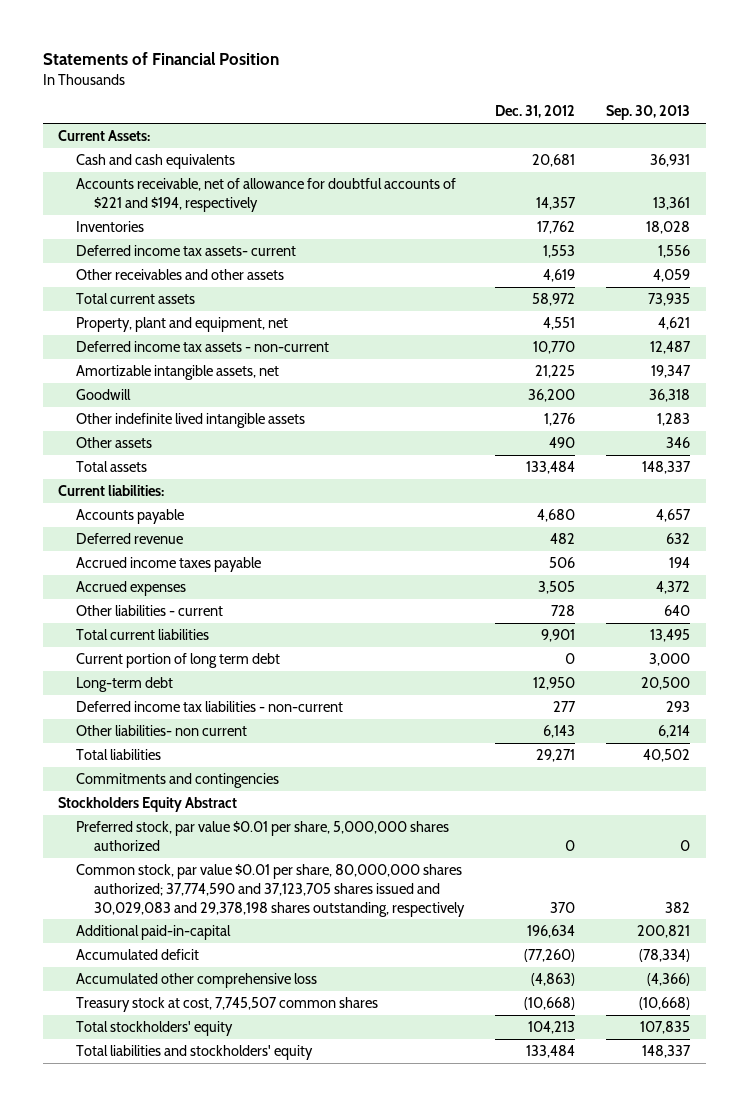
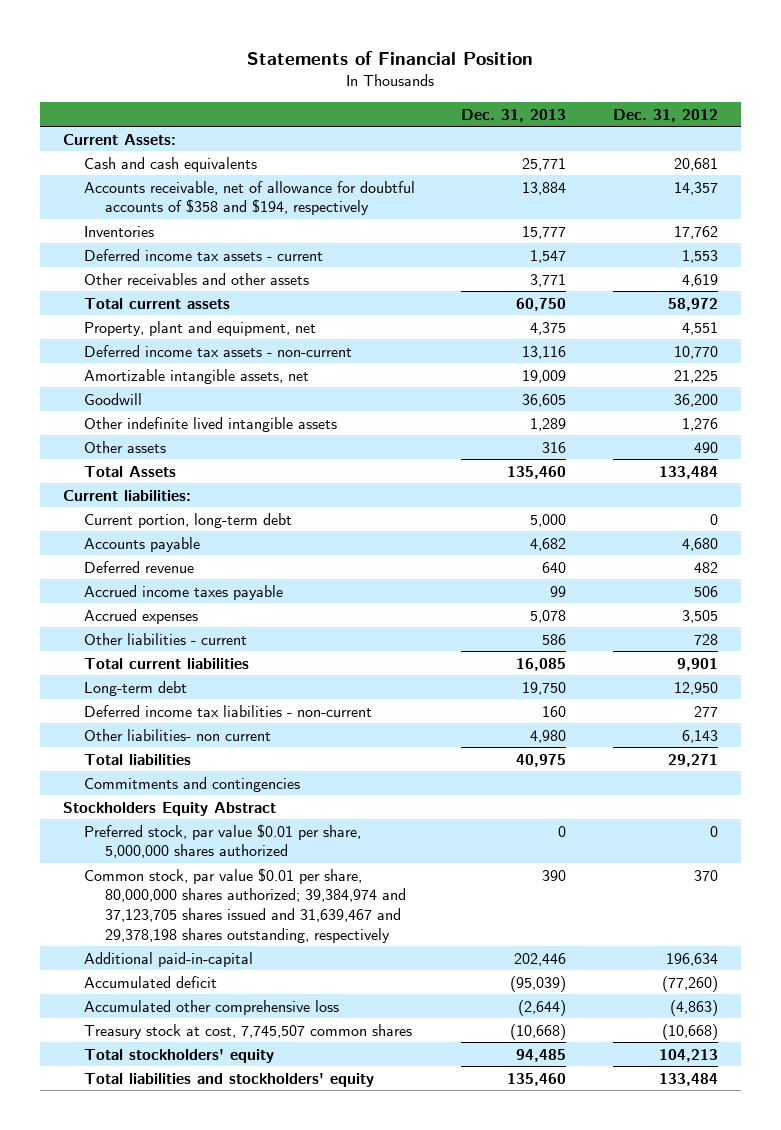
[606,105,691,121] Sep. 30, 2013 -> none
none -> [461,108,567,122] Dec. 31, 2013
[76,177,457,212] Accounts receivable, net of allowance for doubtful accounts of $221 and $194, respectively -> [84,180,416,216] Accounts receivable, net of allowance for doubtful accounts of $358 and $194, respectively
[76,244,297,256] Deferred income tax assets- current -> [84,248,324,261] Deferred income tax assets - current
[76,460,148,472] Total assets -> [84,465,177,477] Total Assets
none -> [84,512,293,528] Current portion, long-term debt
[76,652,281,668] Current portion of long term debt -> none
[76,863,465,917] Common stock, par value $0.01 per share, 80,000,000 shares authorized; 37,774,590 and 37,123,705 shares issued and 30,029,083 and 29,378,198 shares outstanding, respectively -> [84,867,407,943] Common stock, par value $0.01 per share, 80,000,000 shares authorized; 39,384,974 and 37,123,705 shares issued and 31,639,467 and 29,378,198 shares outstanding, respectively

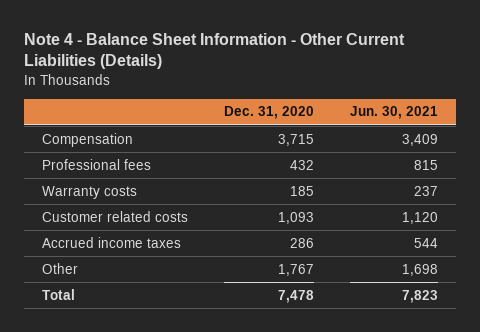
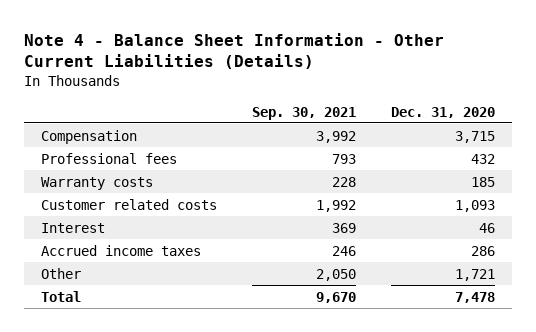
[349,106,438,120] Jun. 30, 2021 -> none
none -> [251,106,356,120] Sep. 30, 2021
none -> [41,222,106,233] Interest
[277,263,314,276] 1,767 -> [454,268,495,281] 1,721

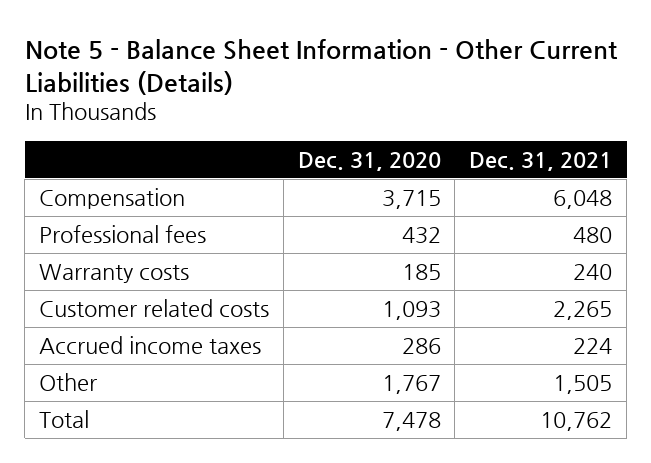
[23,32,444,70] Note 4 - Balance Sheet Information - Other Current Liabilities (Details) -> [24,38,618,95] Note 5 - Balance Sheet Information - Other Current Liabilities (Details)
[251,106,356,120] Sep. 30, 2021 -> none
none -> [469,151,613,171] Dec. 31, 2021
[41,222,106,233] Interest -> none
[454,268,495,281] 1,721 -> [381,374,441,394] 1,767

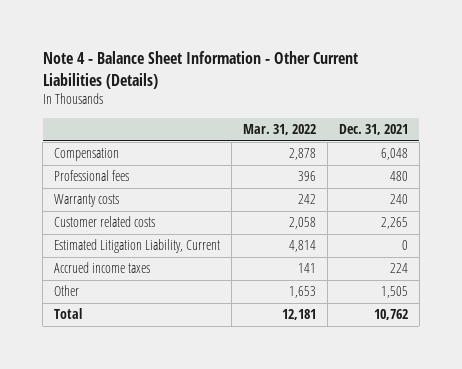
[24,38,618,95] Note 5 - Balance Sheet Information - Other Current Liabilities (Details) -> [42,51,358,89] Note 4 - Balance Sheet Information - Other Current Liabilities (Details)
[297,151,441,171] Dec. 31, 2020 -> none
none -> [242,124,316,136] Mar. 31, 2022
none -> [54,239,221,254] Estimated Litigation Liability, Current

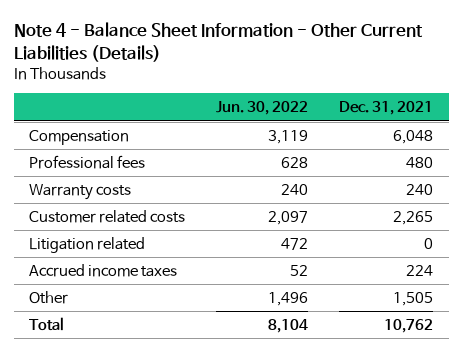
[242,124,316,136] Mar. 31, 2022 -> none
none -> [216,101,309,116] Jun. 30, 2022
[54,239,221,254] Estimated Litigation Liability, Current -> [29,236,146,253] Litigation related

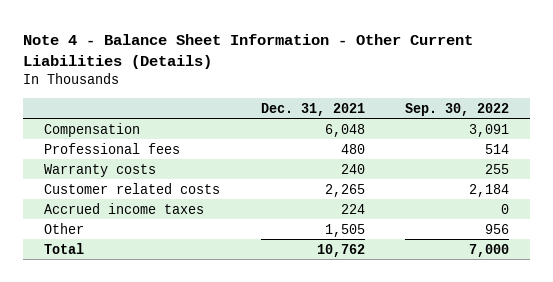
[216,101,309,116] Jun. 30, 2022 -> none
none -> [405,102,510,116] Sep. 30, 2022
[29,236,146,253] Litigation related -> none

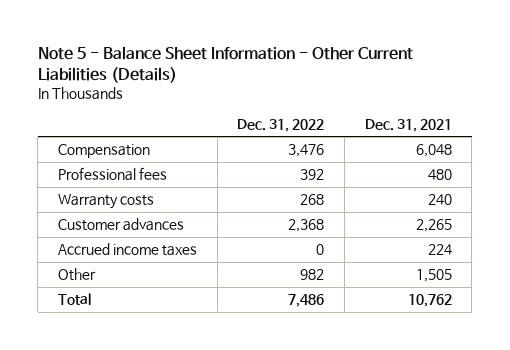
[23,33,474,69] Note 4 - Balance Sheet Information - Other Current Liabilities (Details) -> [37,45,413,83] Note 5 - Balance Sheet Information - Other Current Liabilities (Details)
[405,102,510,116] Sep. 30, 2022 -> none
none -> [237,118,325,132] Dec. 31, 2022
[43,182,220,194] Customer related costs -> [58,218,185,232] Customer advances

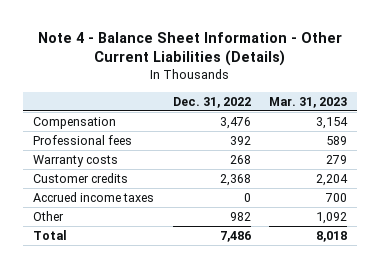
[37,45,413,83] Note 5 - Balance Sheet Information - Other Current Liabilities (Details) -> [38,31,343,67] Note 4 - Balance Sheet Information - Other Current Liabilities (Details)
[364,118,452,132] Dec. 31, 2021 -> none
none -> [269,96,348,108] Mar. 31, 2023
[58,218,185,232] Customer advances -> [32,173,128,184] Customer credits

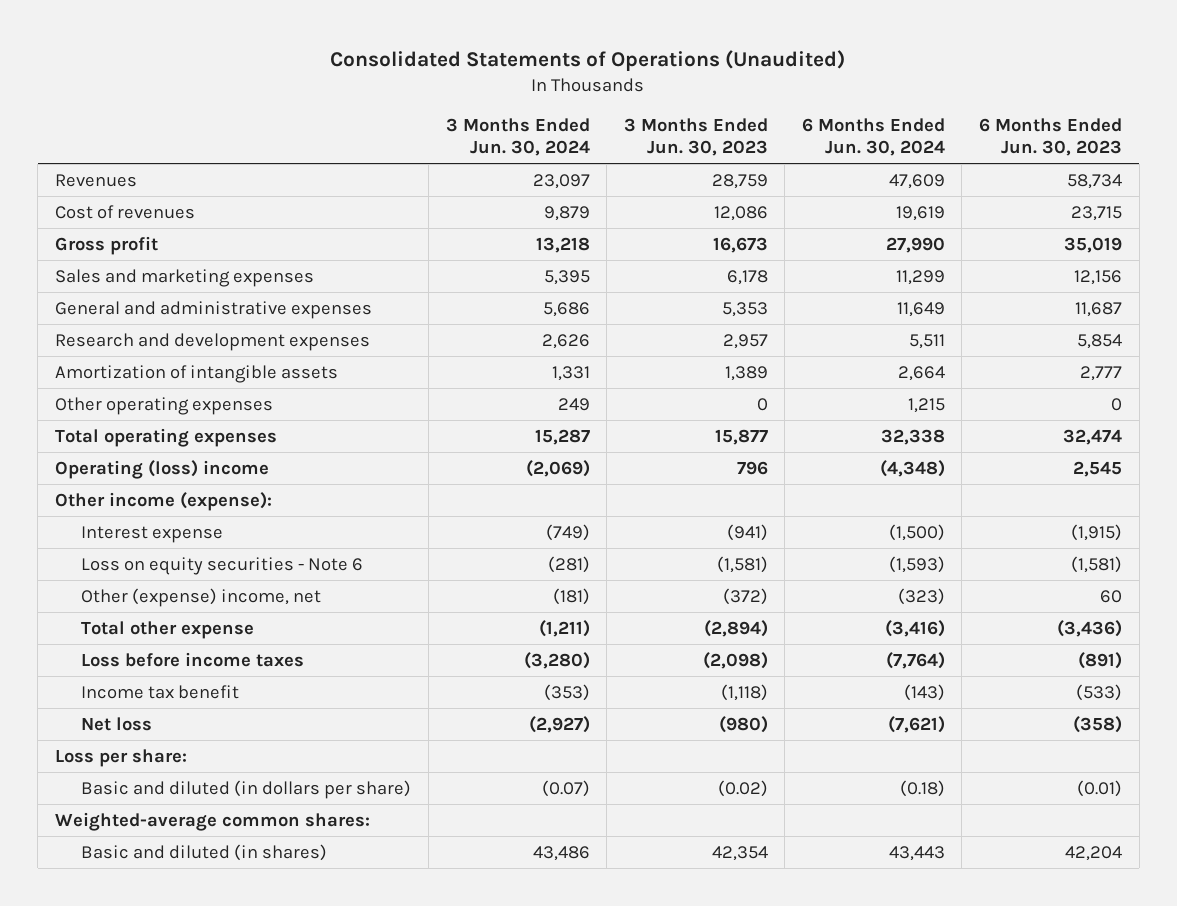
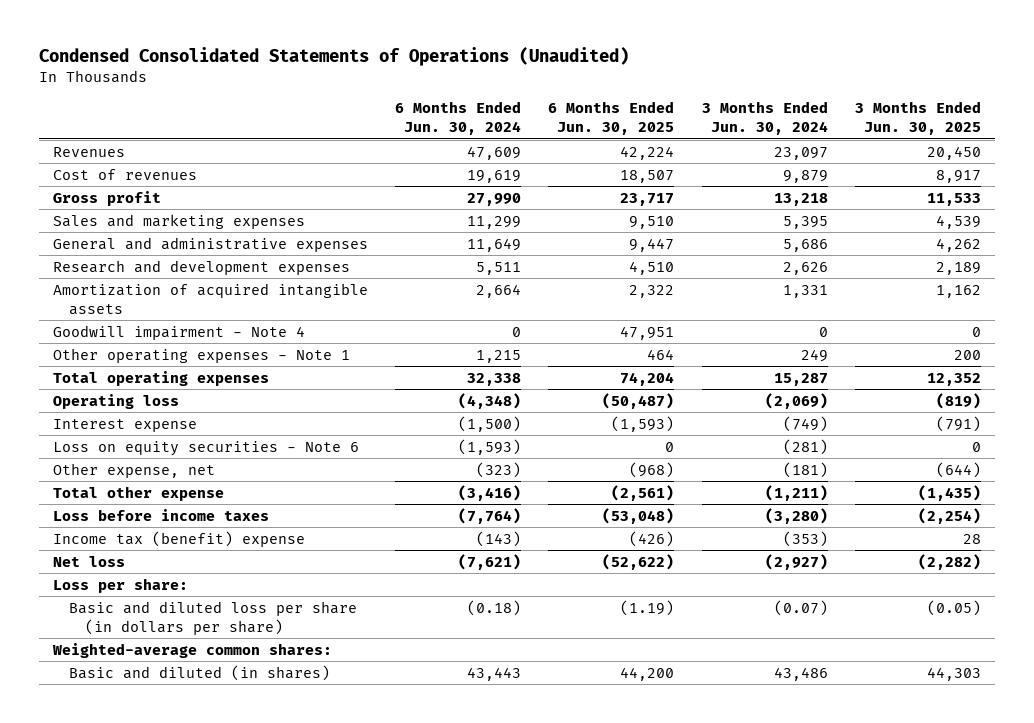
[330,49,846,71] Consolidated Statements of Operations (Unaudited) -> [39,46,630,66] Condensed Consolidated Statements of Operations (Unaudited)
[623,117,768,156] 3 Months Ended Jun. 30, 2023 -> none
[979,117,1123,156] 6 Months Ended Jun. 30, 2023 -> none
none -> [548,101,675,136] 6 Months Ended Jun. 30, 2025
none -> [855,101,982,136] 3 Months Ended Jun. 30, 2025
[54,364,338,383] Amortization of intangible assets -> [52,282,368,315] Amortization of acquired intangible assets
none -> [52,324,305,340] Goodwill impairment - Note 4
[54,396,273,415] Other operating expenses -> [52,347,350,363] Other operating expenses - Note 1
[54,491,272,511] Other income (expense): -> none
[54,459,269,479] Operating (loss) income -> [52,393,179,409] Operating loss
[81,587,322,607] Other (expense) income, net -> [52,462,215,478] Other expense, net
[81,684,240,699] Income tax benefit -> [52,530,305,547] Income tax (benefit) expense
[81,779,412,799] Basic and diluted (in dollars per share) -> [69,600,358,635] Basic and diluted loss per share (in dollars per share)

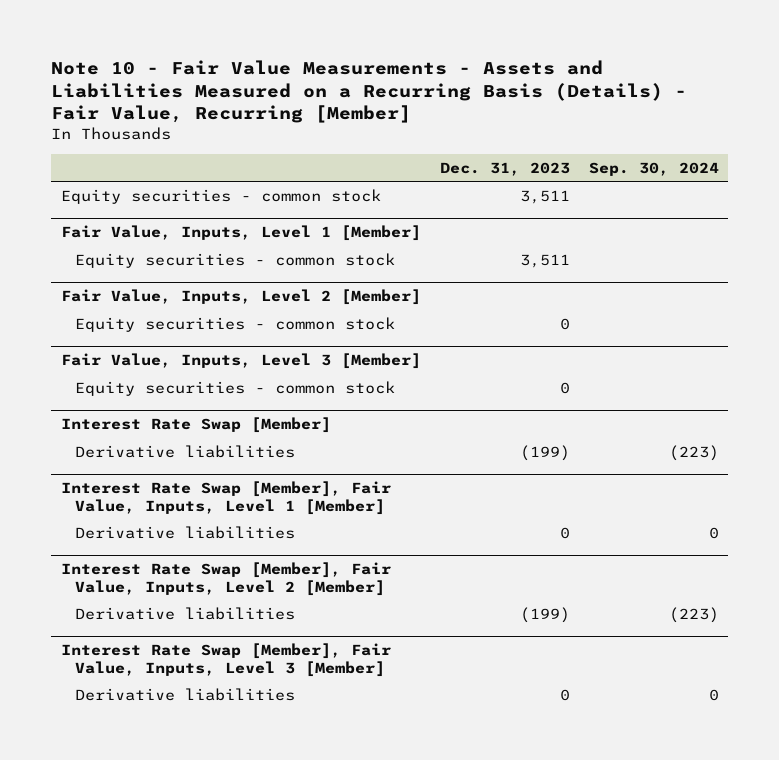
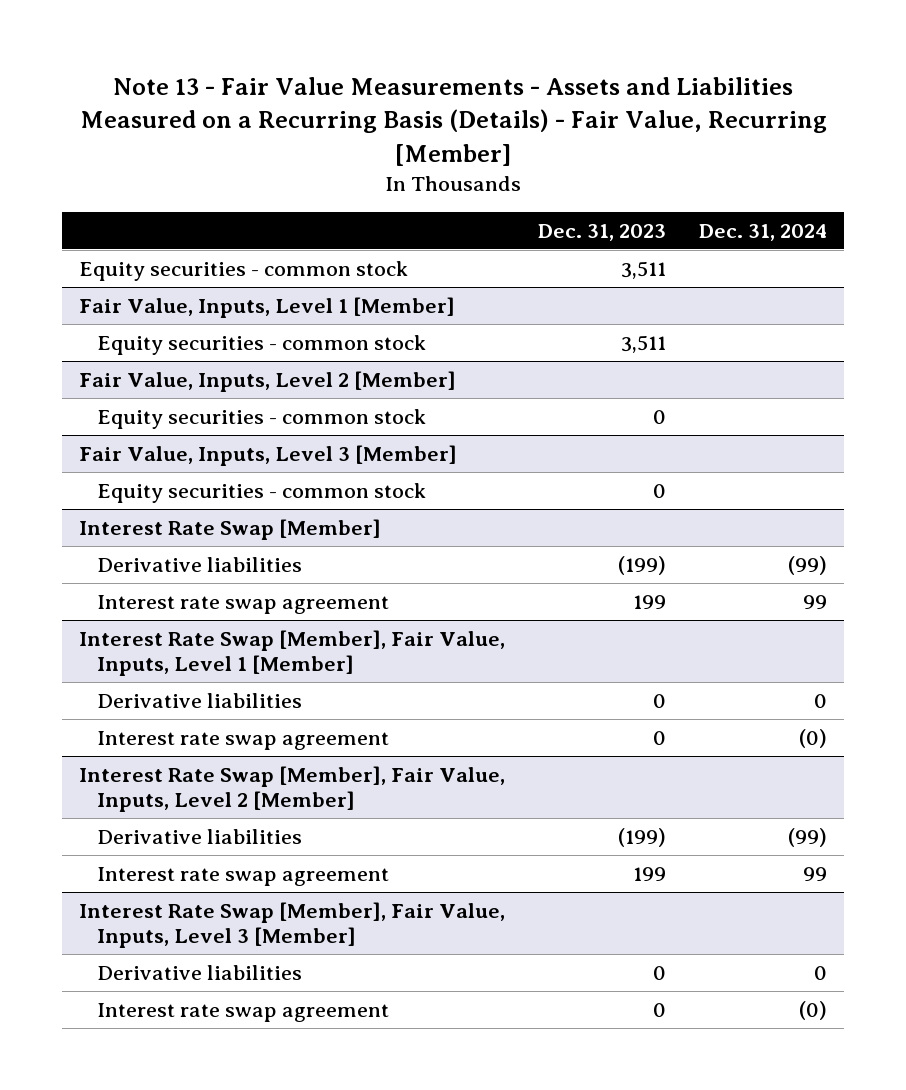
[51,59,688,124] Note 10 - Fair Value Measurements - Assets and Liabilities Measured on a Recurring Basis (Details) - Fair Value, Recurring [Member] -> [79,77,827,166] Note 13 - Fair Value Measurements - Assets and Liabilities Measured on a Recurring Basis (Details) - Fair Value, Recurring [Member]
[588,161,719,176] Sep. 30, 2024 -> none
none -> [699,223,828,241] Dec. 31, 2024
none -> [97,594,390,614] Interest rate swap agreement
none -> [97,730,390,750] Interest rate swap agreement
none -> [97,866,390,886] Interest rate swap agreement
none -> [97,1002,390,1022] Interest rate swap agreement

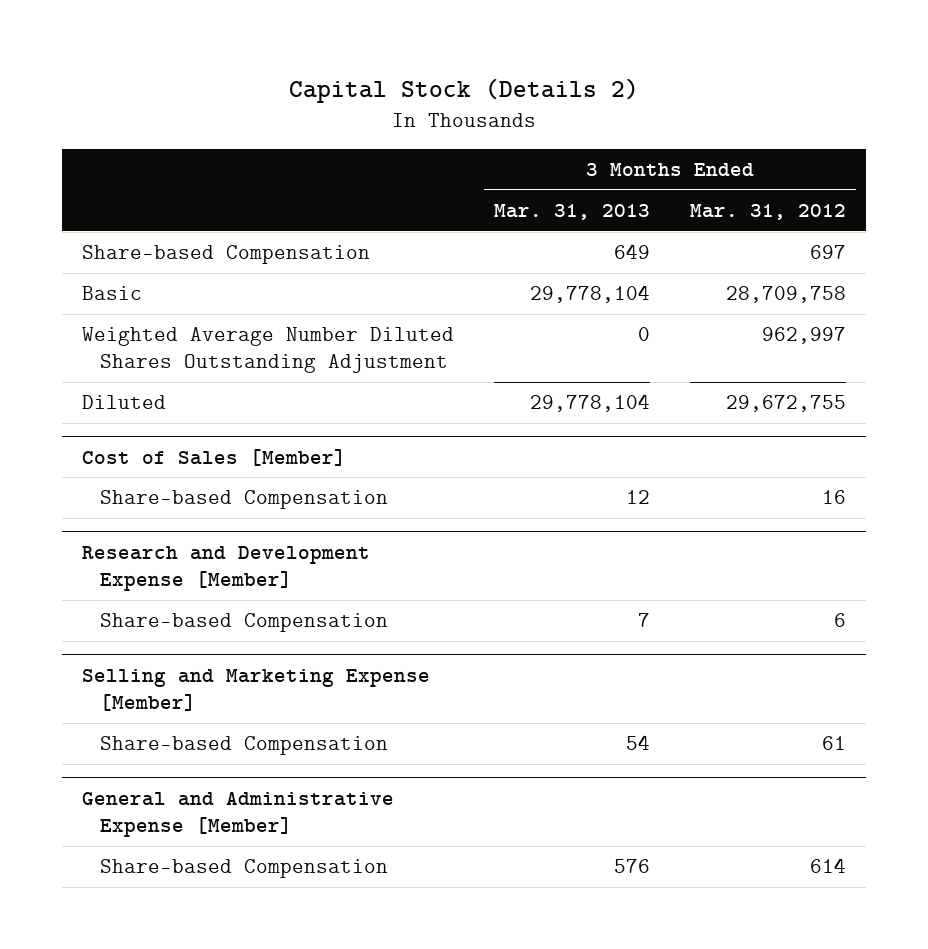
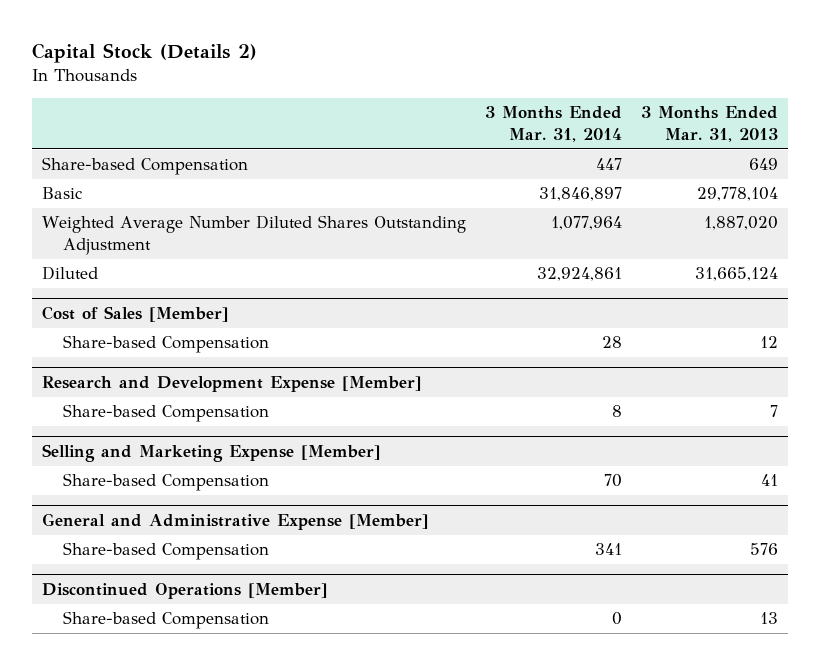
[690,204,847,221] Mar. 31, 2012 -> none
none -> [484,106,622,142] 3 Months Ended Mar. 31, 2014
[638,327,651,342] 0 -> [704,216,779,231] 1,887,020
[530,394,651,413] 29,778,104 -> [695,267,779,282] 31,665,124
[626,735,651,751] 54 -> [761,474,779,487] 41
none -> [41,583,328,600] Discontinued Operations [Member]
none -> [62,611,269,630] Share-based Compensation

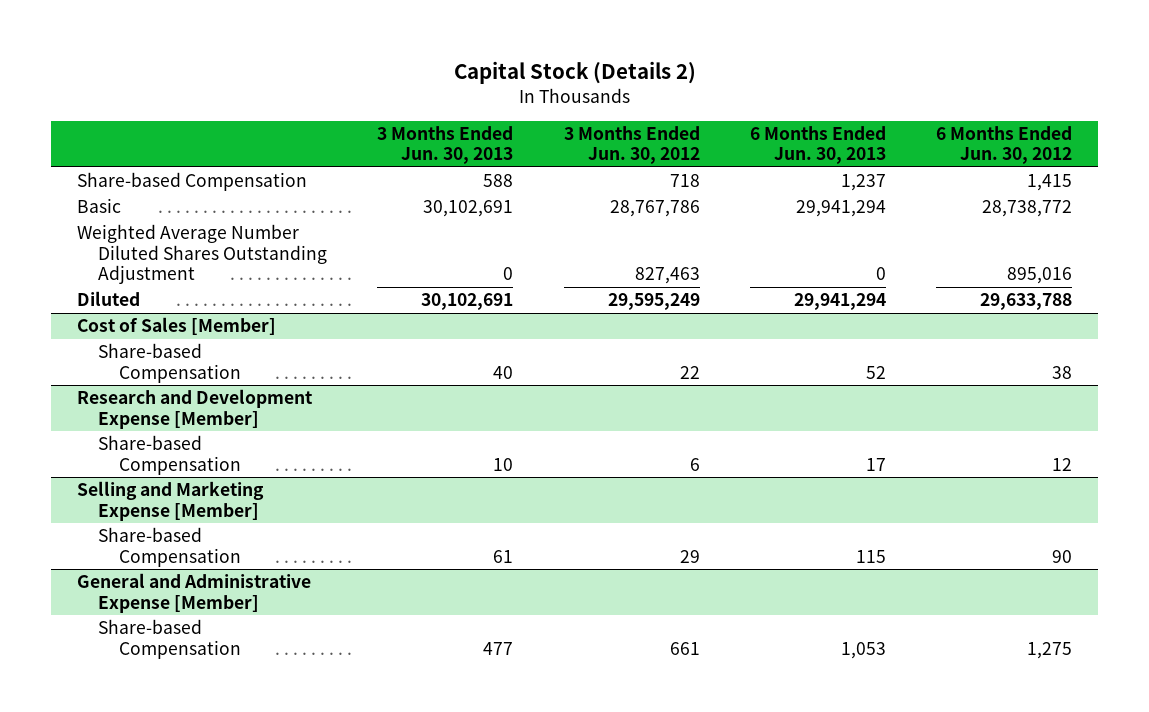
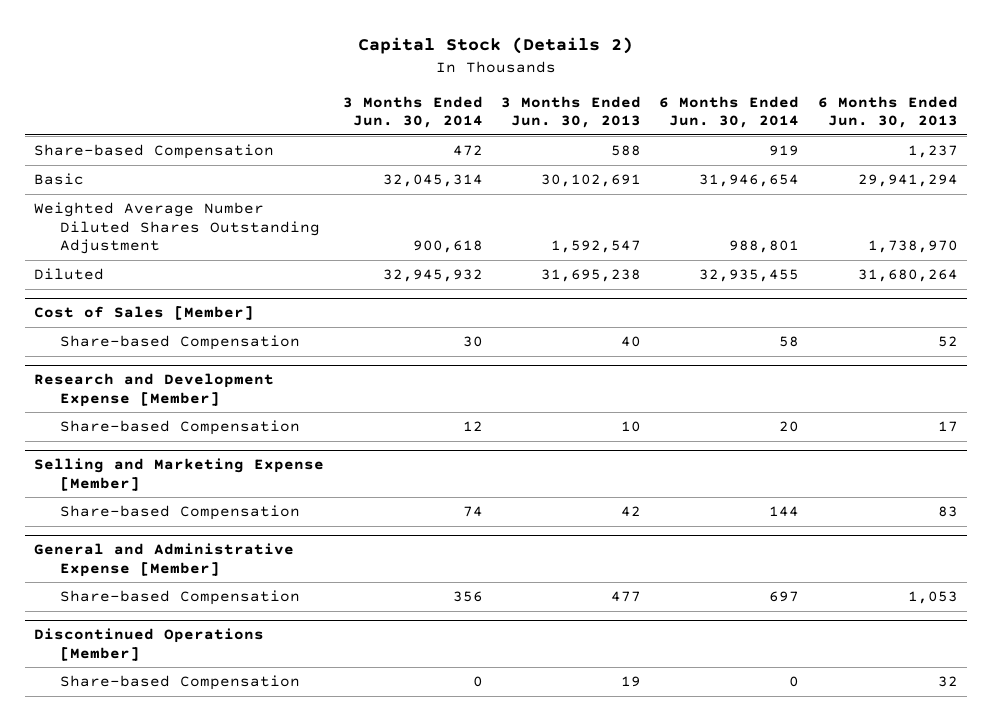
[563,125,700,165] 3 Months Ended Jun. 30, 2012 -> none
[936,125,1073,165] 6 Months Ended Jun. 30, 2012 -> none
none -> [342,95,483,129] 3 Months Ended Jun. 30, 2014
none -> [659,95,800,129] 6 Months Ended Jun. 30, 2014
[503,267,514,281] 0 -> [551,240,642,254] 1,592,547
[876,267,887,281] 0 -> [867,240,958,254] 1,738,970
[421,293,514,311] 30,102,691 -> [541,269,642,283] 31,695,238
[794,293,887,311] 29,941,294 -> [857,269,958,283] 31,680,264
[493,549,514,563] 61 -> [621,506,642,518] 42
[856,549,887,563] 115 -> [937,506,958,518] 83
none -> [34,628,265,661] Discontinued Operations [Member]
none -> [60,675,301,691] Share-based Compensation

